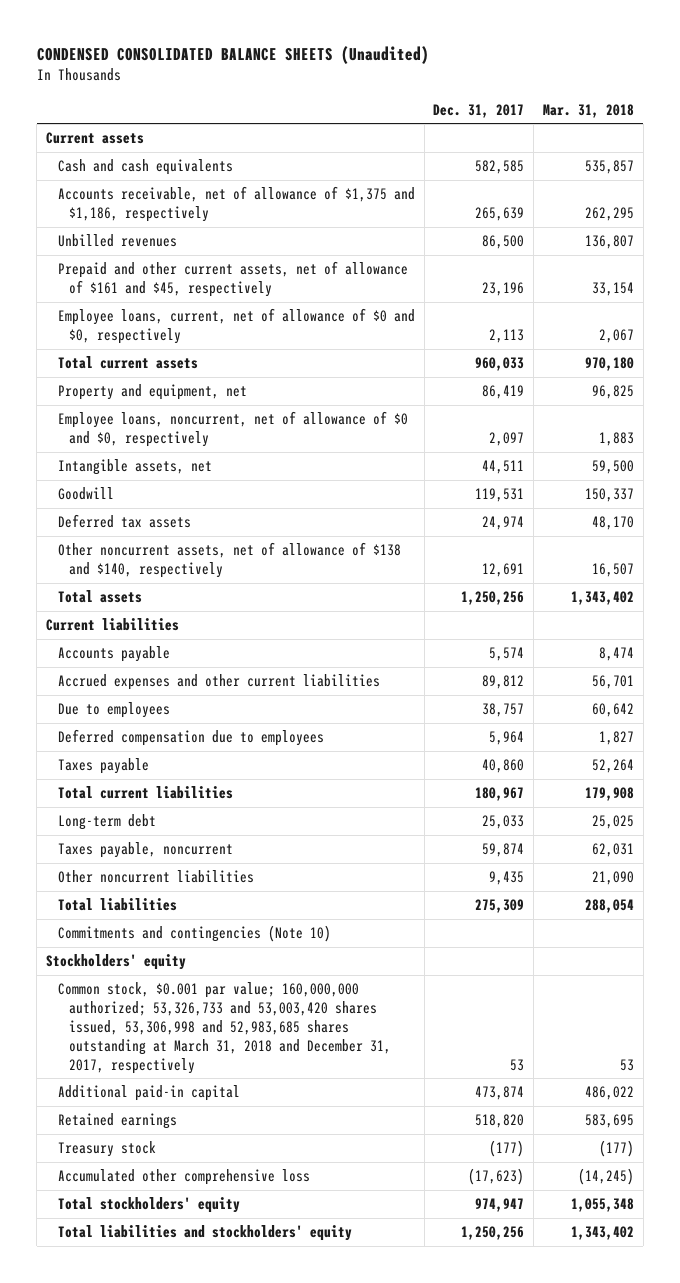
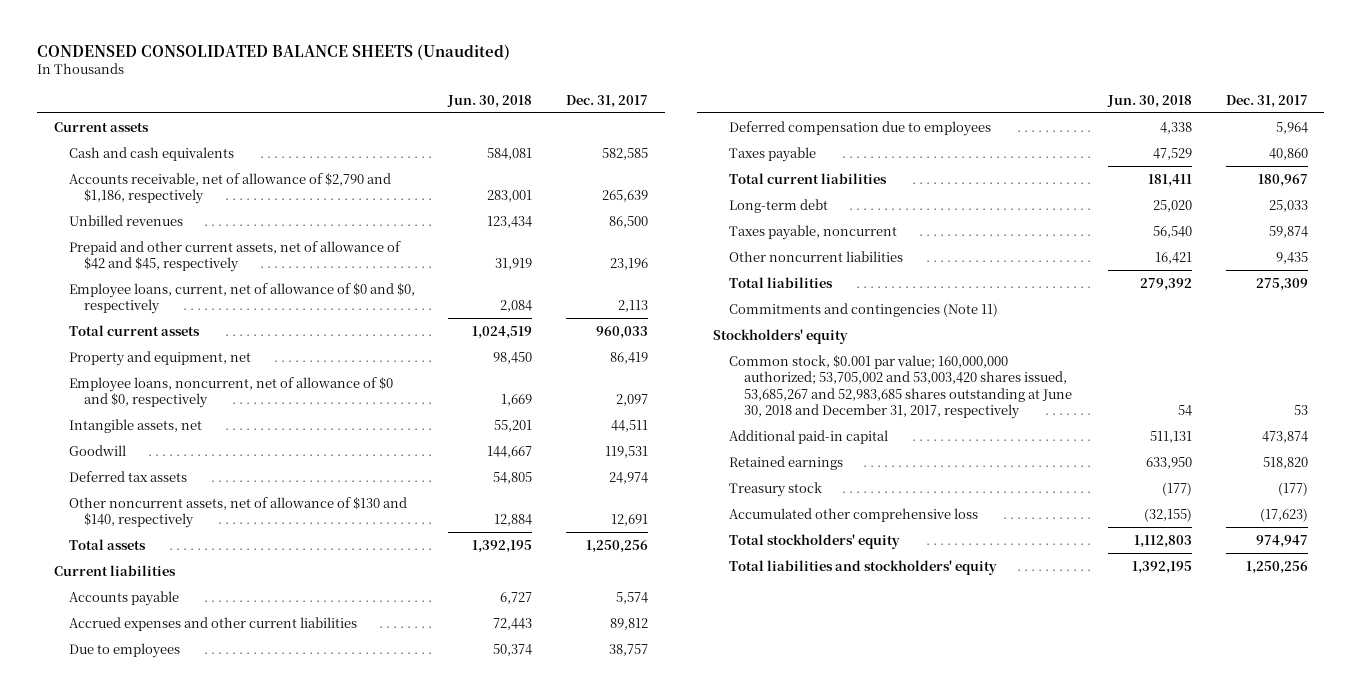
[542,103,634,118] Mar. 31, 2018 -> none
none -> [447,94,533,108] Jun. 30, 2018
[57,186,415,222] Accounts receivable, net of allowance of $1,375 and $1,186, respectively -> [68,172,391,205] Accounts receivable, net of allowance of $2,790 and $1,186, respectively
[57,261,408,297] Prepaid and other current assets, net of allowance of $161 and $45, respectively -> [68,240,401,273] Prepaid and other current assets, net of allowance of $42 and $45, respectively
[57,542,401,578] Other noncurrent assets, net of allowance of $138 and $140, respectively -> [68,496,407,529] Other noncurrent assets, net of allowance of $130 and $140, respectively
[57,925,331,943] Commitments and contingencies (Note 10) -> [728,302,998,317] Commitments and contingencies (Note 11)
[57,982,392,1074] Common stock, $0.001 par value; 160,000,000 authorized; 53,326,733 and 53,003,420 shares issued, 53,306,998 and 52,983,685 shares outstanding at March 31, 2018 and December 31, 2017, respectively -> [728,354,1073,420] Common stock, $0.001 par value; 160,000,000 authorized; 53,705,002 and 53,003,420 shares issued, 53,685,267 and 52,983,685 shares outstanding at June 30, 2018 and December 31, 2017, respectively

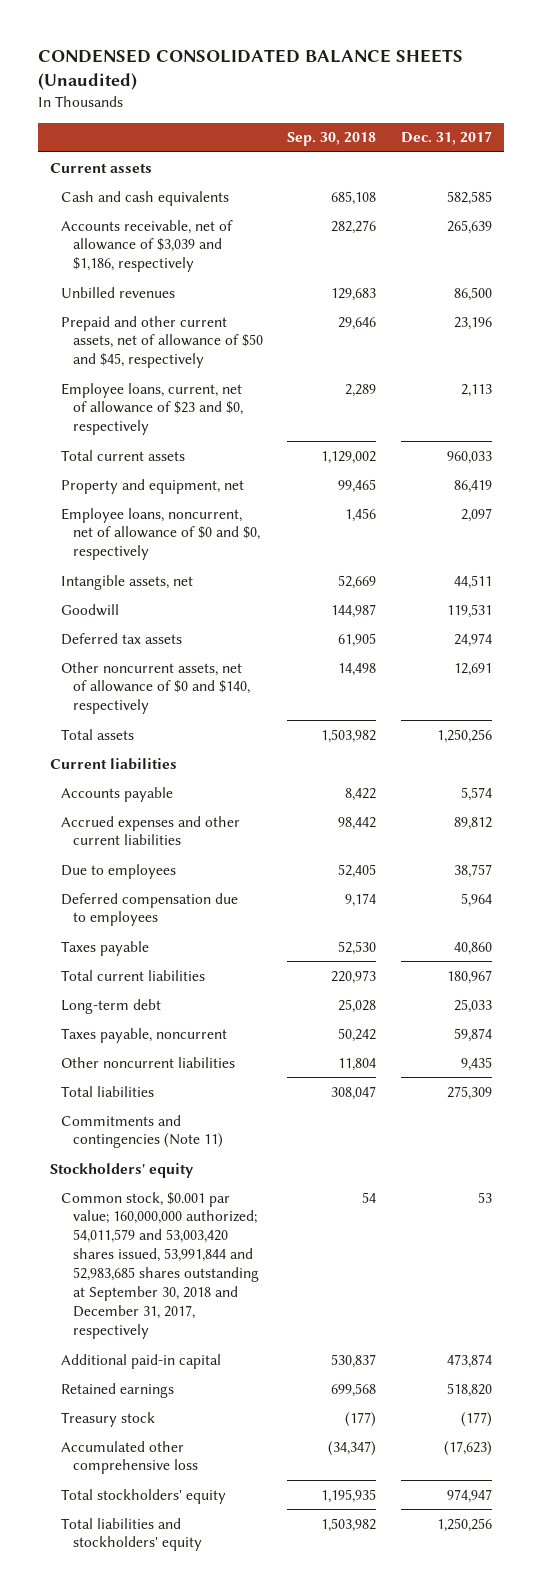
[447,94,533,108] Jun. 30, 2018 -> none
none -> [287,132,377,147] Sep. 30, 2018
[68,172,391,205] Accounts receivable, net of allowance of $2,790 and $1,186, respectively -> [61,219,234,273] Accounts receivable, net of allowance of $3,039 and $1,186, respectively
[68,240,401,273] Prepaid and other current assets, net of allowance of $42 and $45, respectively -> [61,315,263,369] Prepaid and other current assets, net of allowance of $50 and $45, respectively
[68,282,415,315] Employee loans, current, net of allowance of $0 and $0, respectively -> [61,382,243,436] Employee loans, current, net of allowance of $23 and $0, respectively
[68,496,407,529] Other noncurrent assets, net of allowance of $130 and $140, respectively -> [61,661,250,715] Other noncurrent assets, net of allowance of $0 and $140, respectively
[728,354,1073,420] Common stock, $0.001 par value; 160,000,000 authorized; 53,705,002 and 53,003,420 shares issued, 53,685,267 and 52,983,685 shares outstanding at June 30, 2018 and December 31, 2017, respectively -> [61,1191,259,1340] Common stock, $0.001 par value; 160,000,000 authorized; 54,011,579 and 53,003,420 shares issued, 53,991,844 and 52,983,685 shares outstanding at September 30, 2018 and December 31, 2017, respectively

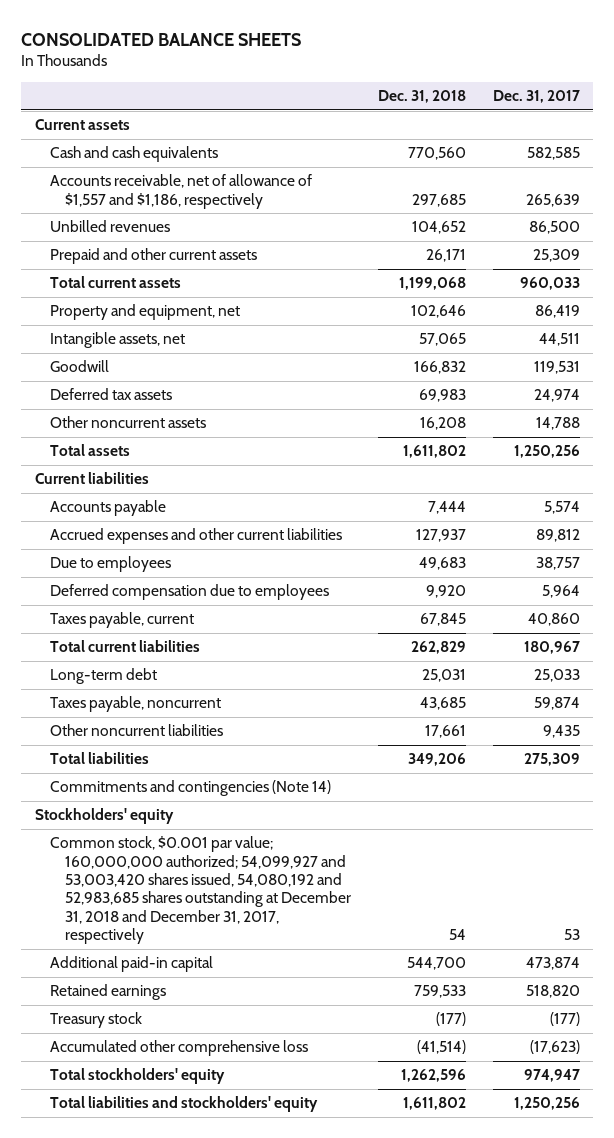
[37,48,463,91] CONDENSED CONSOLIDATED BALANCE SHEETS (Unaudited) -> [21,32,302,46] CONSOLIDATED BALANCE SHEETS
[287,132,377,147] Sep. 30, 2018 -> none
none -> [377,90,466,104] Dec. 31, 2018
[61,219,234,273] Accounts receivable, net of allowance of $3,039 and $1,186, respectively -> [49,174,312,209] Accounts receivable, net of allowance of $1,557 and $1,186, respectively
[61,382,243,436] Employee loans, current, net of allowance of $23 and $0, respectively -> none
[61,315,263,369] Prepaid and other current assets, net of allowance of $50 and $45, respectively -> [49,248,257,265] Prepaid and other current assets
[453,316,492,330] 23,196 -> [532,249,580,263] 25,309
[61,507,260,561] Employee loans, noncurrent, net of allowance of $0 and $0, respectively -> none
[61,661,250,715] Other noncurrent assets, net of allowance of $0 and $140, respectively -> [49,416,206,429] Other noncurrent assets
[453,662,492,676] 12,691 -> [535,417,580,431] 14,788
[61,940,150,956] Taxes payable -> [49,612,194,629] Taxes payable, current
[61,1114,223,1149] Commitments and contingencies (Note 11) -> [49,780,331,797] Commitments and contingencies (Note 14)
[61,1191,259,1340] Common stock, $0.001 par value; 160,000,000 authorized; 54,011,579 and 53,003,420 shares issued, 53,991,844 and 52,983,685 shares outstanding at September 30, 2018 and December 31, 2017, respectively -> [49,836,352,945] Common stock, $0.001 par value; 160,000,000 authorized; 54,099,927 and 53,003,420 shares issued, 54,080,192 and 52,983,685 shares outstanding at December 31, 2018 and December 31, 2017, respectively

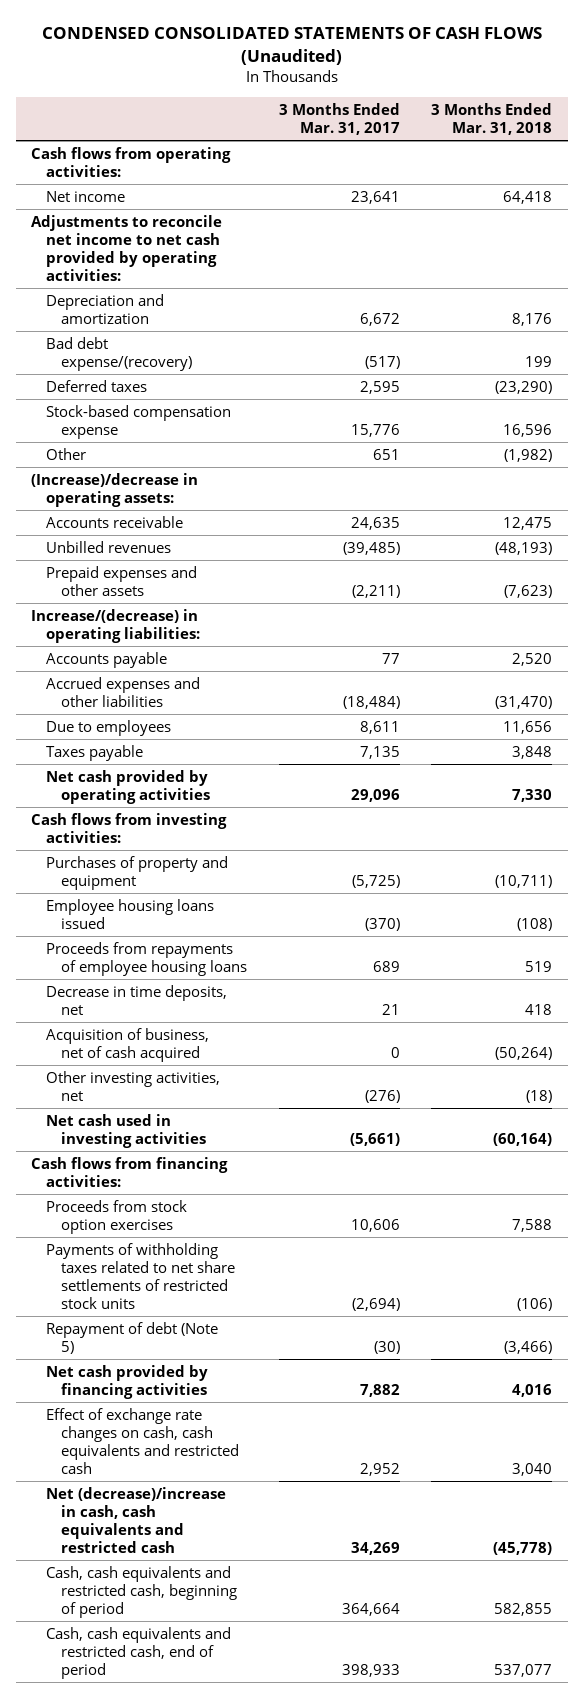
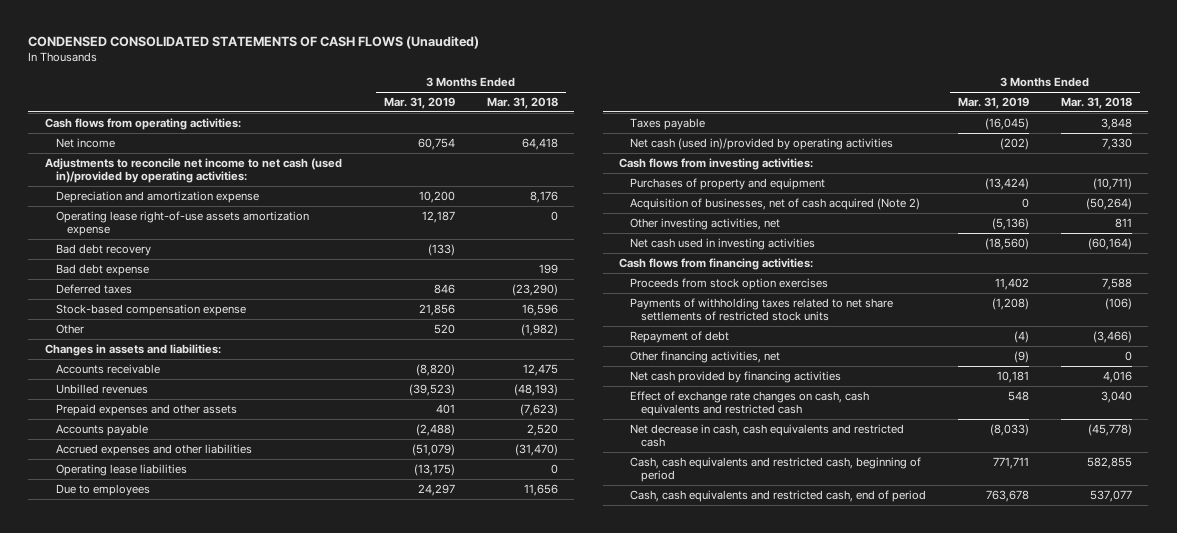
[278,102,400,135] 3 Months Ended Mar. 31, 2017 -> none
none -> [383,96,455,109] Mar. 31, 2019
[31,214,223,282] Adjustments to reconcile net income to net cash provided by operating activities: -> [44,157,342,184] Adjustments to reconcile net income to net cash (used in)/provided by operating activities:
[46,293,165,324] Depreciation and amortization -> [55,190,259,203] Depreciation and amortization expense
none -> [55,210,309,237] Operating lease right-of-use assets amortization expense
none -> [55,243,151,256] Bad debt recovery
[46,336,193,371] Bad debt expense/(recovery) -> [55,263,149,276] Bad debt expense
[31,472,199,507] (Increase)/decrease in operating assets: -> none
none -> [44,343,221,356] Changes in assets and liabilities:
[31,608,201,643] Increase/(decrease) in operating liabilities: -> none
none -> [55,463,187,476] Operating lease liabilities
[46,769,211,804] Net cash provided by operating activities -> [629,137,893,150] Net cash (used in)/provided by operating activities
[46,898,215,929] Employee housing loans issued -> none
[46,941,248,976] Proceeds from repayments of employee housing loans -> none
[46,984,228,1015] Decrease in time deposits, net -> none
[46,1027,210,1062] Acquisition of business, net of cash acquired -> [629,197,920,210] Acquisition of businesses, net of cash acquired (Note 2)
[526,1089,553,1103] (18) -> [1115,217,1133,228] 811
[46,1321,219,1354] Repayment of debt (Note 5) -> [629,330,729,343] Repayment of debt
none -> [629,350,780,363] Other financing activities, net
[46,1486,227,1554] Net (decrease)/increase in cash, cash equivalents and restricted cash -> [629,423,904,448] Net decrease in cash, cash equivalents and restricted cash

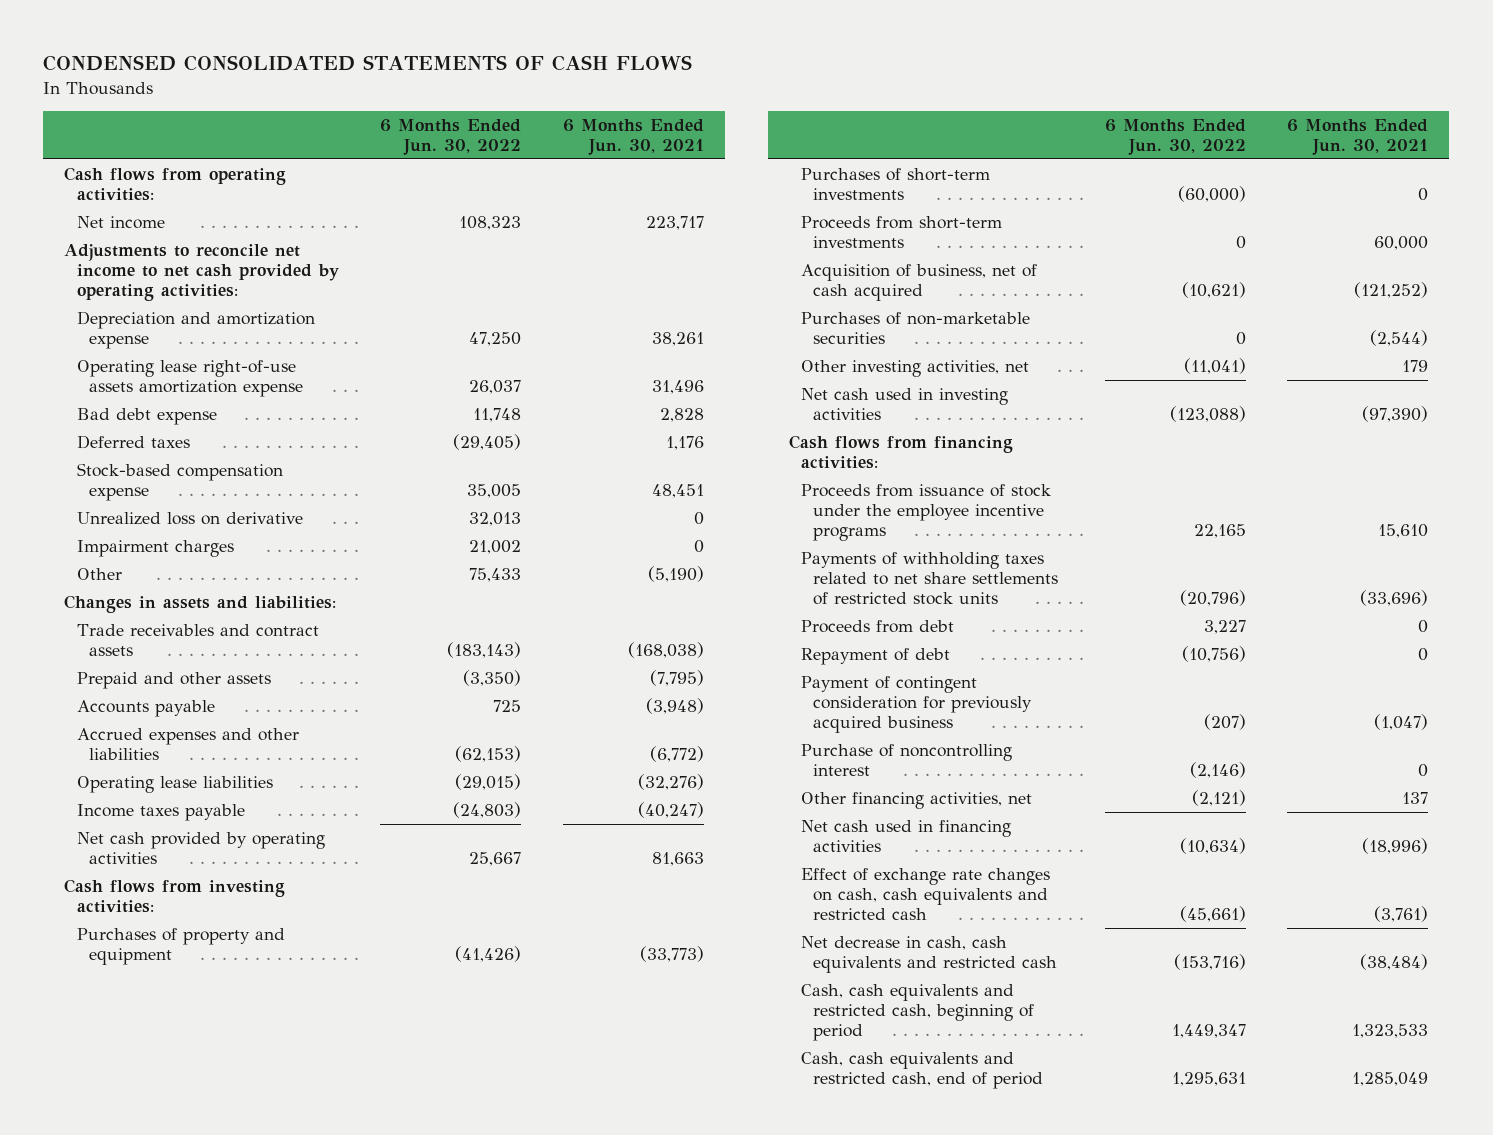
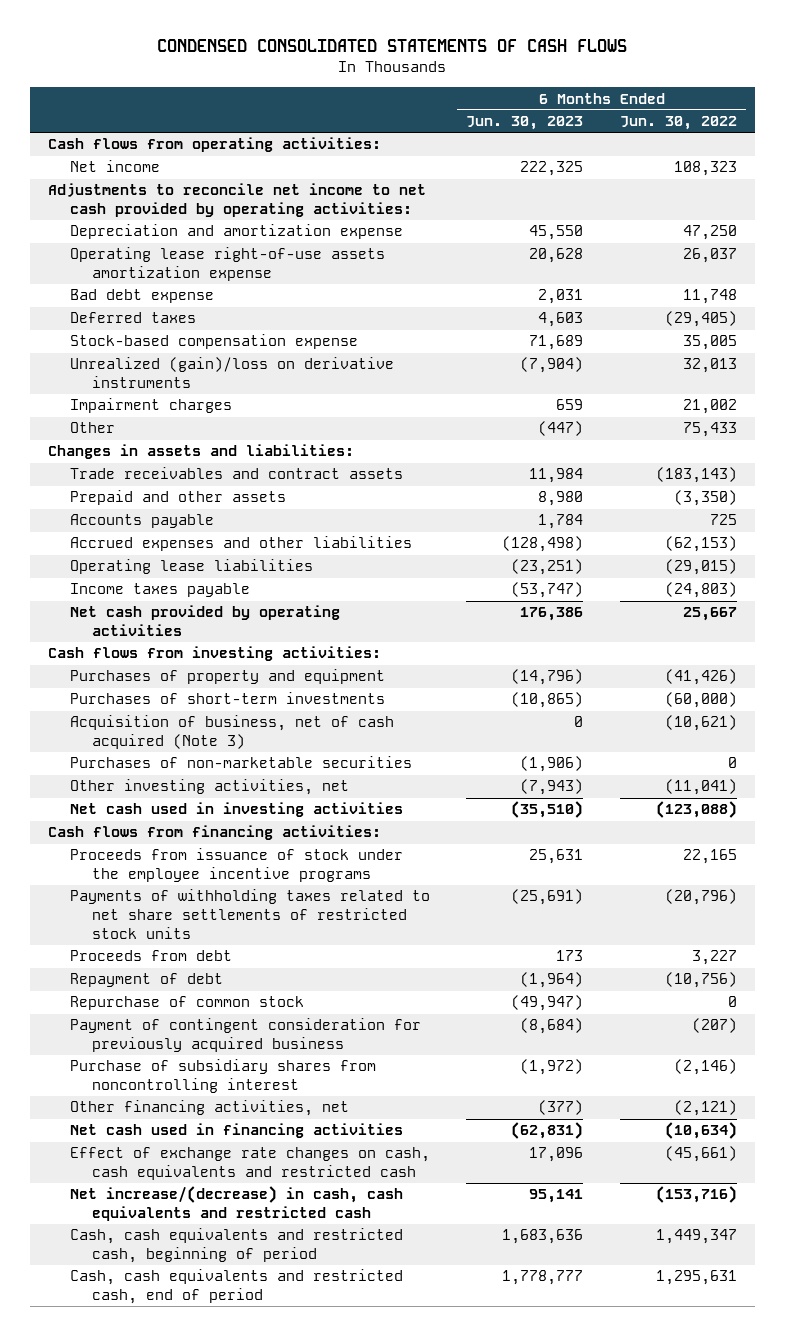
[562,119,704,156] 6 Months Ended Jun. 30, 2021 -> none
none -> [466,116,584,131] Jun. 30, 2023
[76,511,303,525] Unrealized loss on derivative -> [69,357,394,389] Unrealized (gain)/loss on derivative instruments
[801,215,1003,248] Proceeds from short-term investments -> none
[801,263,1038,301] Acquisition of business, net of cash acquired -> [69,715,394,750] Acquisition of business, net of cash acquired (Note 3)
none -> [69,996,304,1011] Repurchase of common stock
[801,743,1013,776] Purchase of noncontrolling interest -> [69,1059,376,1094] Purchase of subsidiary shares from noncontrolling interest
[801,935,1058,973] Net decrease in cash, cash equivalents and restricted cash -> [69,1186,403,1222] Net increase/(decrease) in cash, cash equivalents and restricted cash

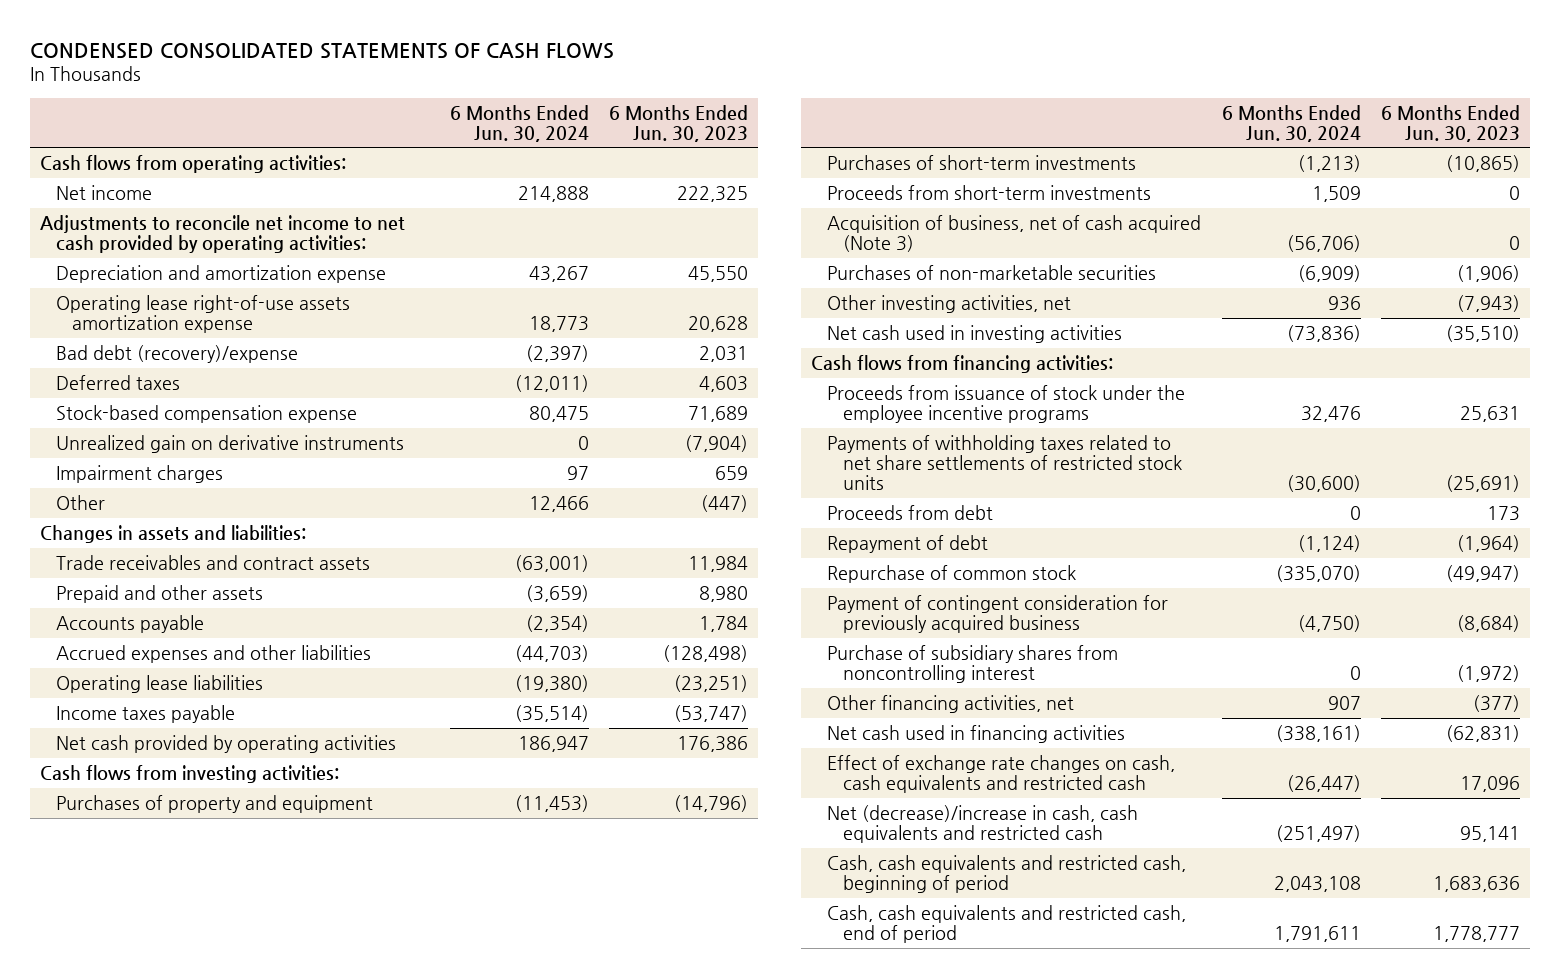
[619,116,737,131] Jun. 30, 2022 -> none
none -> [449,104,589,142] 6 Months Ended Jun. 30, 2024
[69,289,214,304] Bad debt expense -> [55,344,298,363] Bad debt (recovery)/expense
[69,357,394,389] Unrealized (gain)/loss on derivative instruments -> [55,434,404,453] Unrealized gain on derivative instruments
none -> [827,184,1152,200] Proceeds from short-term investments
[69,1186,403,1222] Net increase/(decrease) in cash, cash equivalents and restricted cash -> [827,804,1139,843] Net (decrease)/increase in cash, cash equivalents and restricted cash

